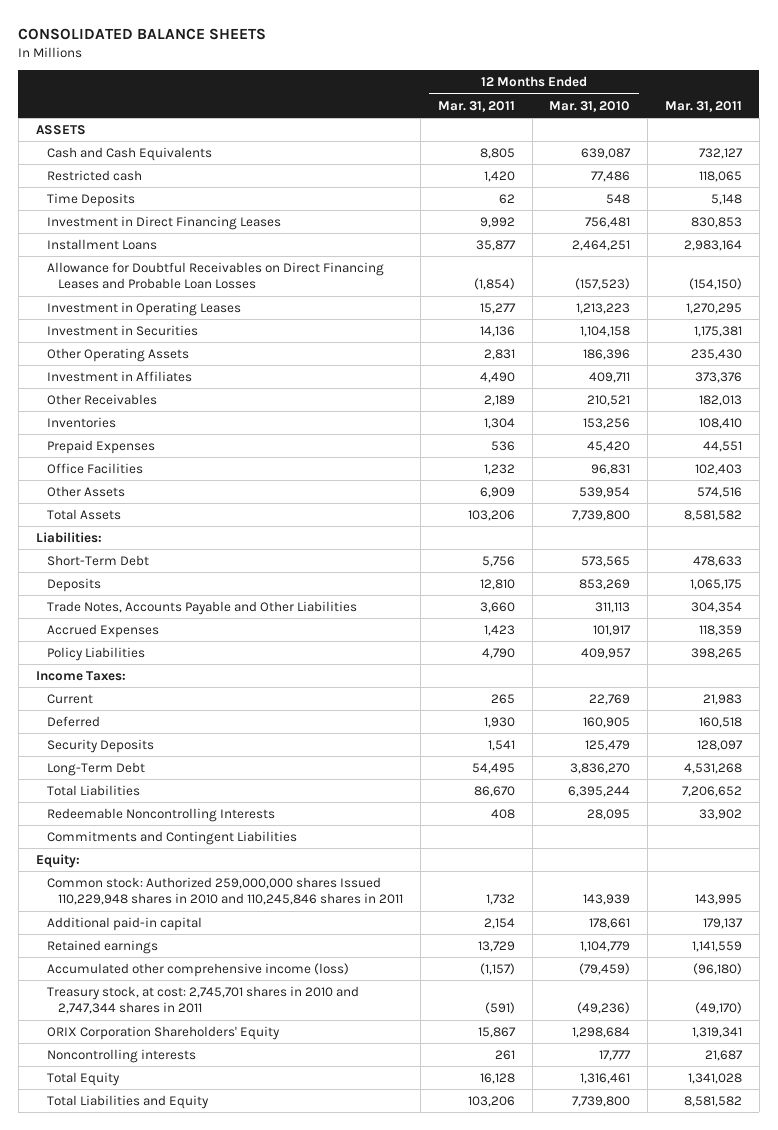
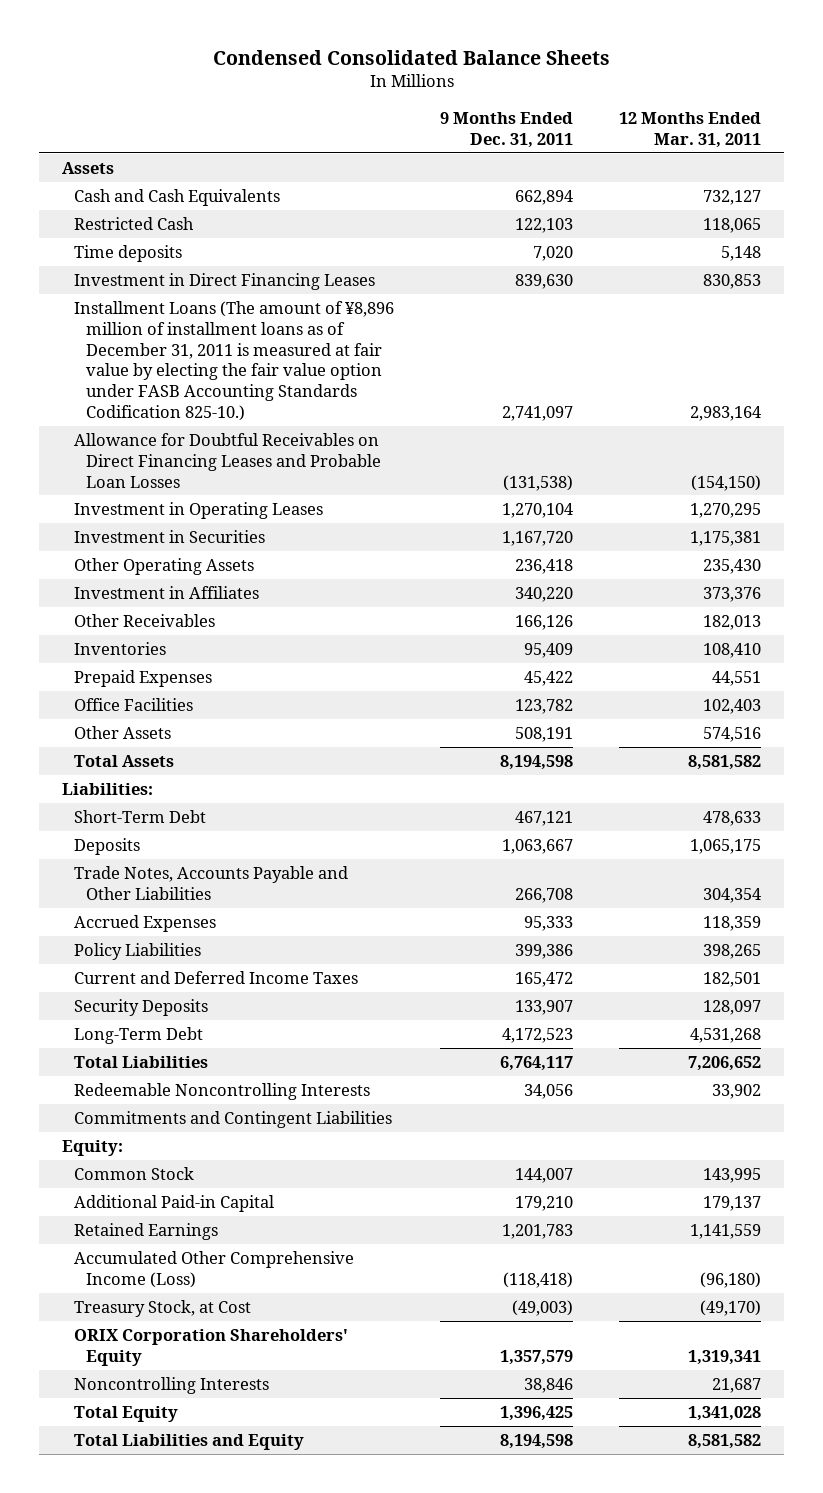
[18,28,267,41] CONSOLIDATED BALANCE SHEETS -> [212,49,610,65] Condensed Consolidated Balance Sheets
[549,100,631,112] Mar. 31, 2010 -> none
[665,100,743,112] Mar. 31, 2011 -> none
none -> [439,112,573,148] 9 Months Ended Dec. 31, 2011
[46,238,157,250] Installment Loans -> none
[35,124,86,135] ASSETS -> [61,161,114,174] Assets
[479,147,515,159] 8,805 -> [703,189,762,205] 732,127
[46,169,142,181] Restricted cash -> [73,216,194,230] Restricted Cash
[483,170,515,182] 1,420 -> [703,217,762,233] 118,065
[46,192,135,207] Time Deposits -> [73,244,182,262] Time deposits
[498,193,515,204] 62 -> [721,245,762,261] 5,148
[479,216,515,228] 9,992 -> [703,273,762,289] 830,853
none -> [73,300,394,422] Installment Loans (The amount of ¥8,896 million of installment loans as of December 31, 2011 is measured at fair value by electing the fair value option under FASB Accounting Standards Codification 825-10.)
[473,278,515,291] (1,854) -> [691,474,762,491] (154,150)
[479,302,516,314] 15,277 -> [690,502,762,518] 1,270,295
[479,325,515,337] 14,136 -> [690,530,762,546] 1,175,381
[483,348,515,360] 2,831 -> [703,558,762,574] 235,430
[479,371,515,383] 4,490 -> [703,586,762,602] 373,376
[483,394,515,406] 2,189 -> [703,614,762,630] 182,013
[483,417,515,429] 1,304 -> [703,642,762,658] 108,410
[490,440,515,451] 536 -> [712,670,762,686] 44,551
[483,463,515,475] 1,232 -> [703,698,762,714] 102,403
[479,486,515,498] 6,909 -> [703,726,762,742] 574,516
[467,509,515,521] 103,206 -> [688,754,762,770] 8,581,582
[35,670,126,681] Income Taxes: -> none
[46,693,93,704] Current -> none
[46,715,100,727] Deferred -> none
[481,555,515,567] 5,756 -> [703,810,762,826] 478,633
[479,578,515,590] 12,810 -> [690,838,762,854] 1,065,175
[479,601,515,613] 3,660 -> [703,887,762,903] 304,354
[483,624,515,636] 1,423 -> [703,915,762,931] 118,359
[481,647,515,659] 4,790 -> [703,943,762,959] 398,265
none -> [73,970,358,984] Current and Deferred Income Taxes
[487,739,515,751] 1,541 -> [703,999,762,1015] 128,097
[471,762,515,774] 54,495 -> [690,1027,762,1043] 4,531,268
[473,785,515,797] 86,670 -> [688,1055,762,1071] 7,206,652
[490,808,515,819] 408 -> [712,1083,762,1099] 33,902
[46,876,404,906] Common stock: Authorized 259,000,000 shares Issued 110,229,948 shares in 2010 and 110,245,846 shares in 2011 -> none
none -> [73,1166,194,1180] Common Stock
[46,916,202,931] Additional paid-in capital -> [73,1194,274,1212] Additional Paid-in Capital
[483,917,515,929] 2,154 -> [703,1195,762,1211] 179,137
[46,939,158,954] Retained earnings -> [73,1222,218,1240] Retained Earnings
[477,940,515,952] 13,729 -> [690,1223,762,1239] 1,141,559
[46,962,349,977] Accumulated other comprehensive income (loss) -> [73,1250,354,1288] Accumulated Other Comprehensive Income (Loss)
[479,962,515,975] (1,157) -> [700,1271,762,1288] (96,180)
[46,985,359,1015] Treasury stock, at cost: 2,745,701 shares in 2010 and 2,747,344 shares in 2011 -> [73,1299,251,1317] Treasury Stock, at Cost
[484,1002,515,1015] (591) -> [700,1299,762,1316] (49,170)
[477,1026,516,1038] 15,867 -> [688,1349,762,1365] 1,319,341
[46,1048,196,1063] Noncontrolling interests -> [73,1376,269,1394] Noncontrolling Interests
[494,1049,515,1060] 261 -> [712,1377,762,1393] 21,687
[479,1072,515,1084] 16,128 -> [688,1405,762,1421] 1,341,028
[467,1095,515,1107] 103,206 -> [688,1433,762,1449] 8,581,582

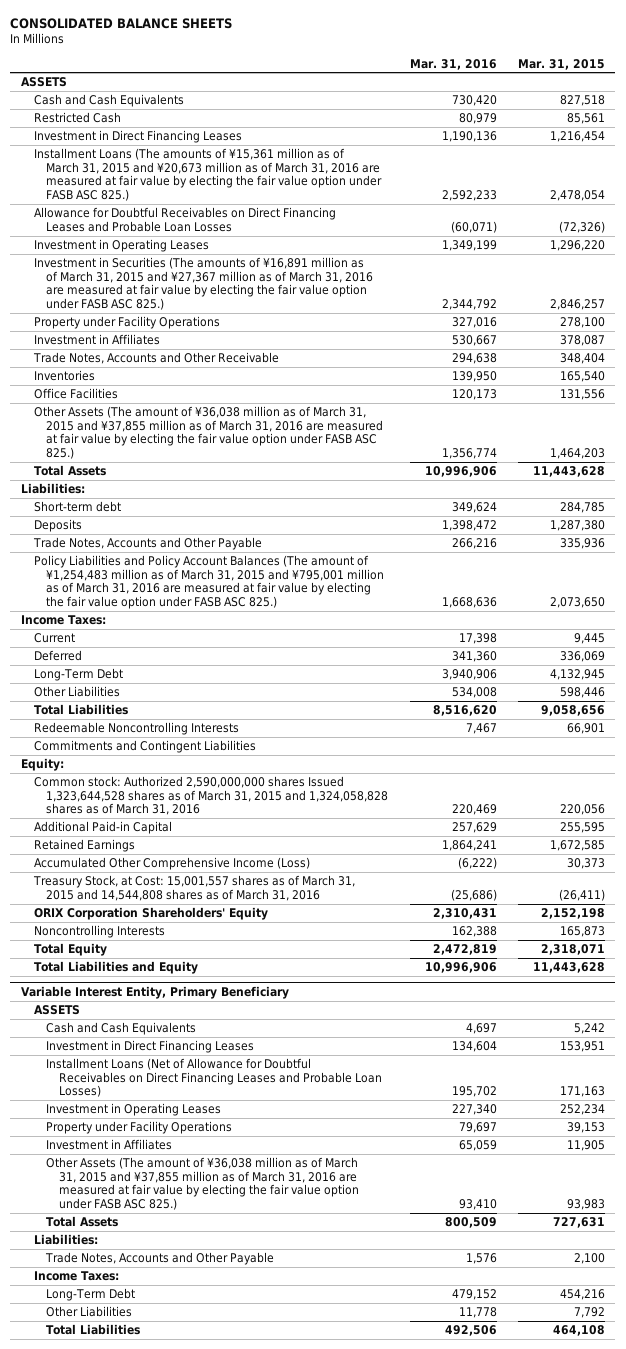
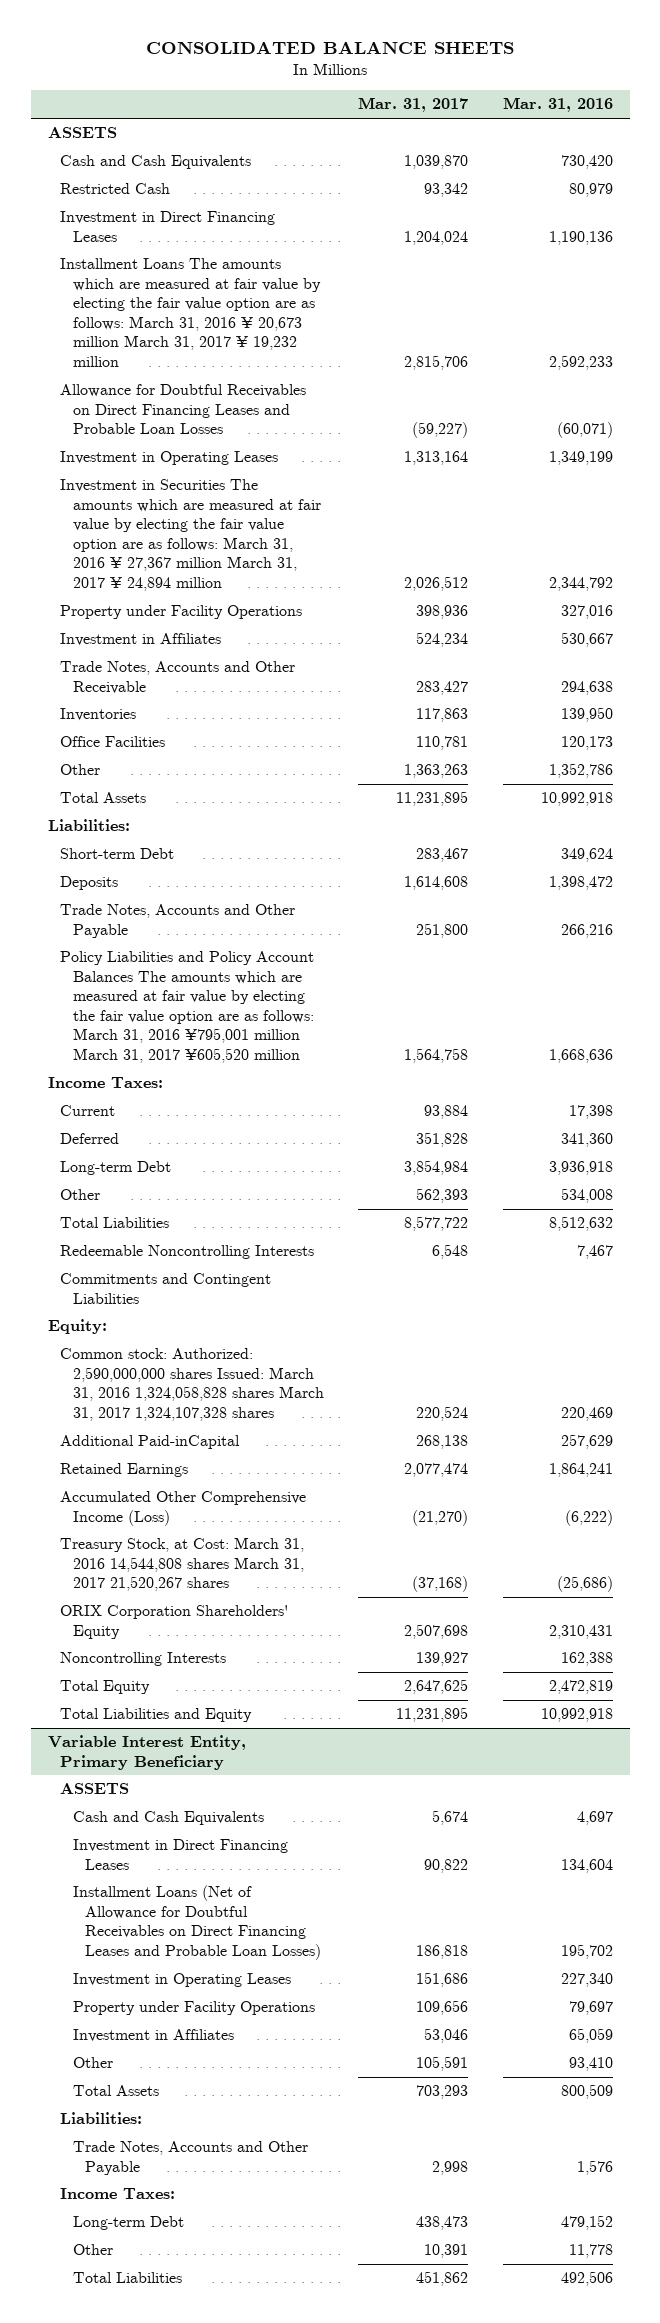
[517,58,605,70] Mar. 31, 2015 -> none
none -> [358,97,469,113] Mar. 31, 2017
[33,148,383,201] Installment Loans (The amounts of ¥15,361 million as of March 31, 2015 and ¥20,673 million as of March 31, 2016 are measured at fair value by electing the fair value option under FASB ASC 825.) -> [60,258,321,368] Installment Loans The amounts which are measured at fair value by electing the fair value option are as follows: March 31, 2016 ¥ 20,673 million March 31, 2017 ¥ 19,232 million
[33,257,374,310] Investment in Securities (The amounts of ¥16,891 million as of March 31, 2015 and ¥27,367 million as of March 31, 2016 are measured at fair value by electing the fair value option under FASB ASC 825.) -> [60,479,321,592] Investment in Securities The amounts which are measured at fair value by electing the fair value option are as follows: March 31, 2016 ¥ 27,367 million March 31, 2017 ¥ 24,894 million
[33,406,384,459] Other Assets (The amount of ¥36,038 million as of March 31, 2015 and ¥37,855 million as of March 31, 2016 are measured at fair value by electing the fair value option under FASB ASC 825.) -> none
none -> [60,764,101,776] Other
[424,466,497,478] 10,996,906 -> [540,792,613,807] 10,992,918
[33,501,121,513] Short-term debt -> [60,848,175,860] Short-term Debt
[33,555,385,609] Policy Liabilities and Policy Account Balances (The amount of ¥1,254,483 million as of March 31, 2015 and ¥795,001 million as of March 31, 2016 are measured at fair value by electing the fair value option under FASB ASC 825.) -> [60,951,315,1064] Policy Liabilities and Policy Account Balances The amounts which are measured at fair value by electing the fair value option are as follows: March 31, 2016 ¥795,001 million March 31, 2017 ¥605,520 million
[33,668,123,682] Long-Term Debt -> [60,1161,172,1176] Long-term Debt
[441,669,497,681] 3,940,906 -> [548,1161,613,1176] 3,936,918
[33,686,120,698] Other Liabilities -> [60,1189,101,1201] Other
[432,705,497,717] 8,516,620 -> [548,1216,613,1232] 8,512,632
[33,776,389,816] Common stock: Authorized 2,590,000,000 shares Issued 1,323,644,528 shares as of March 31, 2015 and 1,324,058,828 shares as of March 31, 2016 -> [60,1348,324,1421] Common stock: Authorized: 2,590,000,000 shares Issued: March 31, 2016 1,324,058,828 shares March 31, 2017 1,324,107,328 shares
[33,821,172,835] Additional Paid-in Capital -> [60,1435,241,1450] Additional Paid-inCapital
[32,875,355,901] Treasury Stock, at Cost: 15,001,557 shares as of March 31, 2015 and 14,544,808 shares as of March 31, 2016 -> [60,1537,305,1592] Treasury Stock, at Cost: March 31, 2016 14,544,808 shares March 31, 2017 21,520,267 shares
[424,962,497,974] 10,996,906 -> [540,1708,613,1723] 10,992,918
[46,1157,360,1210] Other Assets (The amount of ¥36,038 million as of March 31, 2015 and ¥37,855 million as of March 31, 2016 are measured at fair value by electing the fair value option under FASB ASC 825.) -> [72,2057,113,2069] Other
[46,1288,136,1302] Long-Term Debt -> [72,2216,184,2231] Long-term Debt
[46,1306,133,1318] Other Liabilities -> [72,2244,113,2256] Other

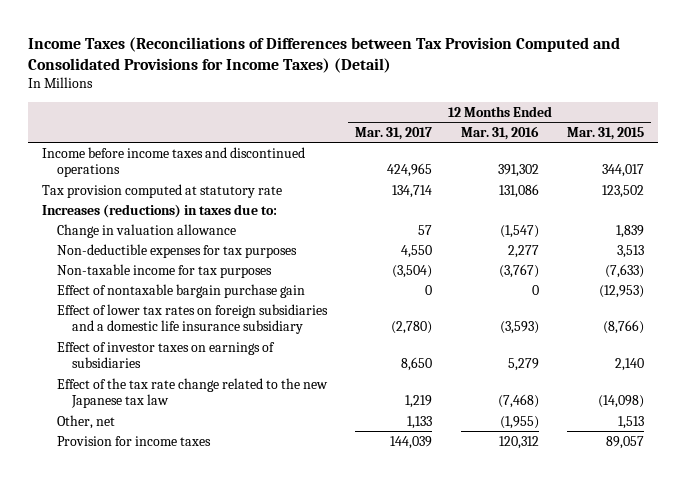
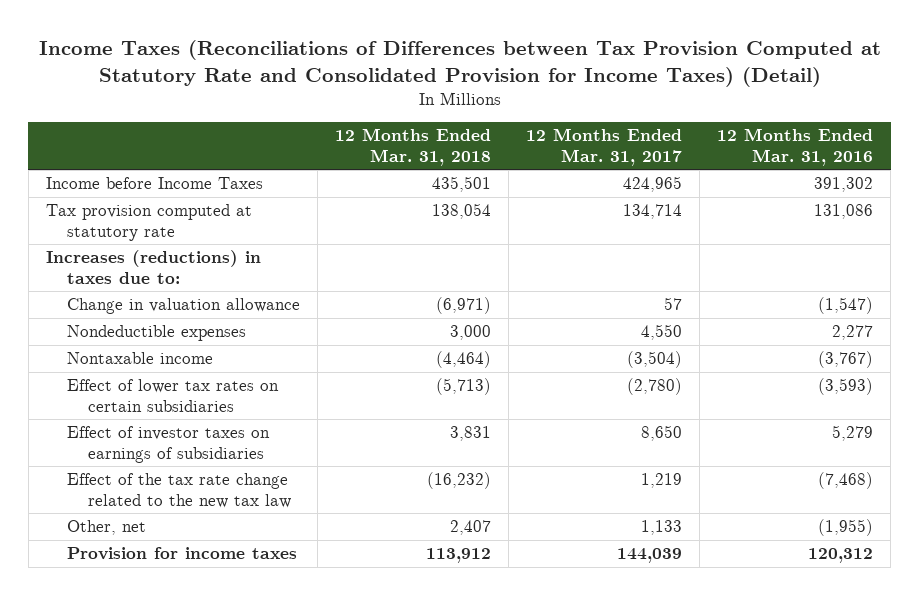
[27,36,620,73] Income Taxes (Reconciliations of Differences between Tax Provision Computed and Consolidated Provisions for Income Taxes) (Detail) -> [38,39,881,87] Income Taxes (Reconciliations of Differences between Tax Provision Computed at Statutory Rate and Consolidated Provision for Income Taxes) (Detail)
[567,126,645,140] Mar. 31, 2015 -> none
none -> [334,128,491,166] 12 Months Ended Mar. 31, 2018
[41,146,305,178] Income before income taxes and discontinued operations -> [45,177,263,190] Income before Income Taxes
[56,283,305,298] Effect of nontaxable bargain purchase gain -> none
[56,243,297,258] Non-deductible expenses for tax purposes -> [66,325,246,342] Nondeductible expenses
[56,263,272,278] Non-taxable income for tax purposes -> [66,352,213,365] Nontaxable income
[56,303,328,335] Effect of lower tax rates on foreign subsidiaries and a domestic life insurance subsidiary -> [66,379,279,412] Effect of lower tax rates on certain subsidiaries
[56,377,328,409] Effect of the tax rate change related to the new Japanese tax law -> [66,473,291,508] Effect of the tax rate change related to the new tax law

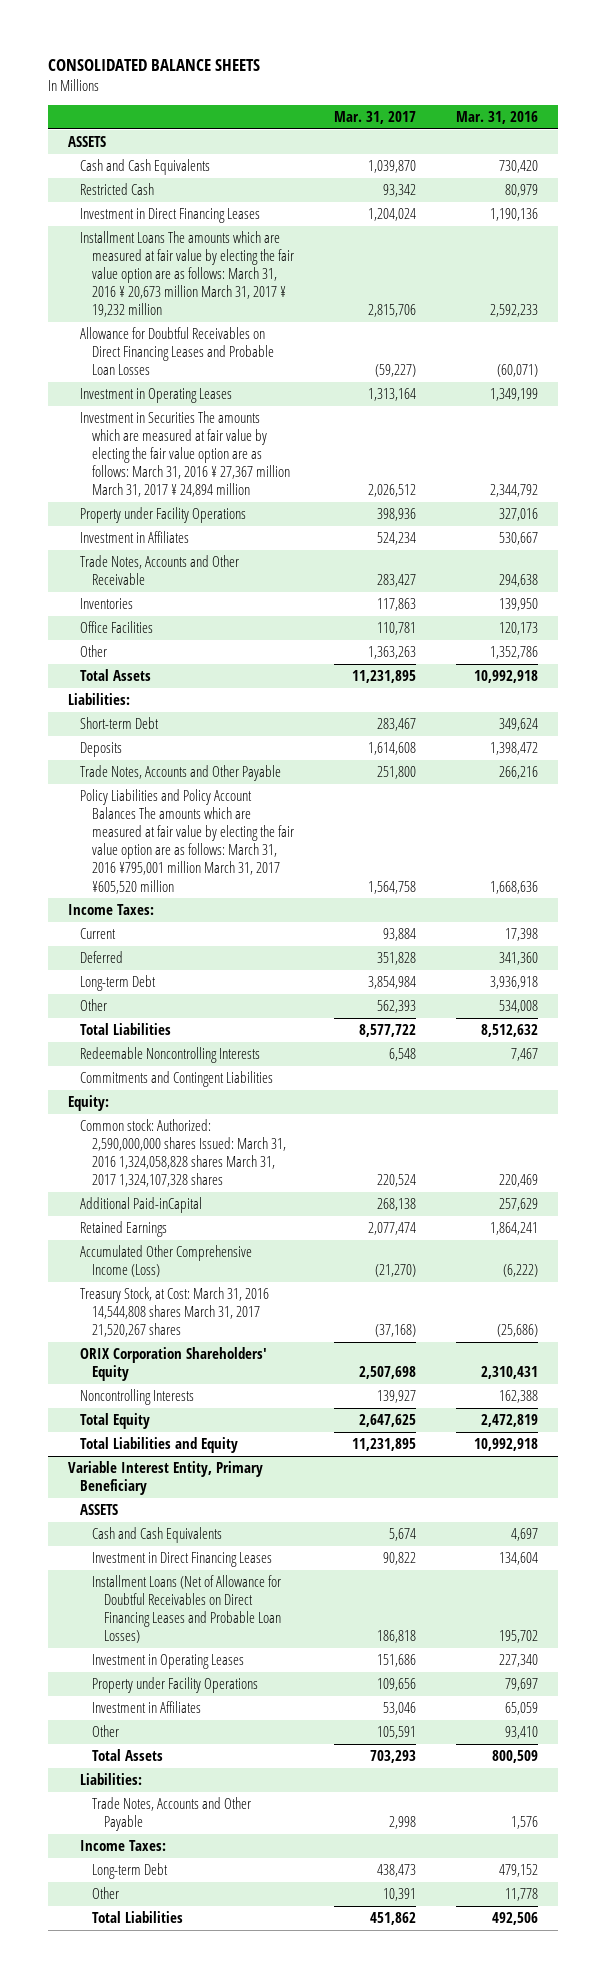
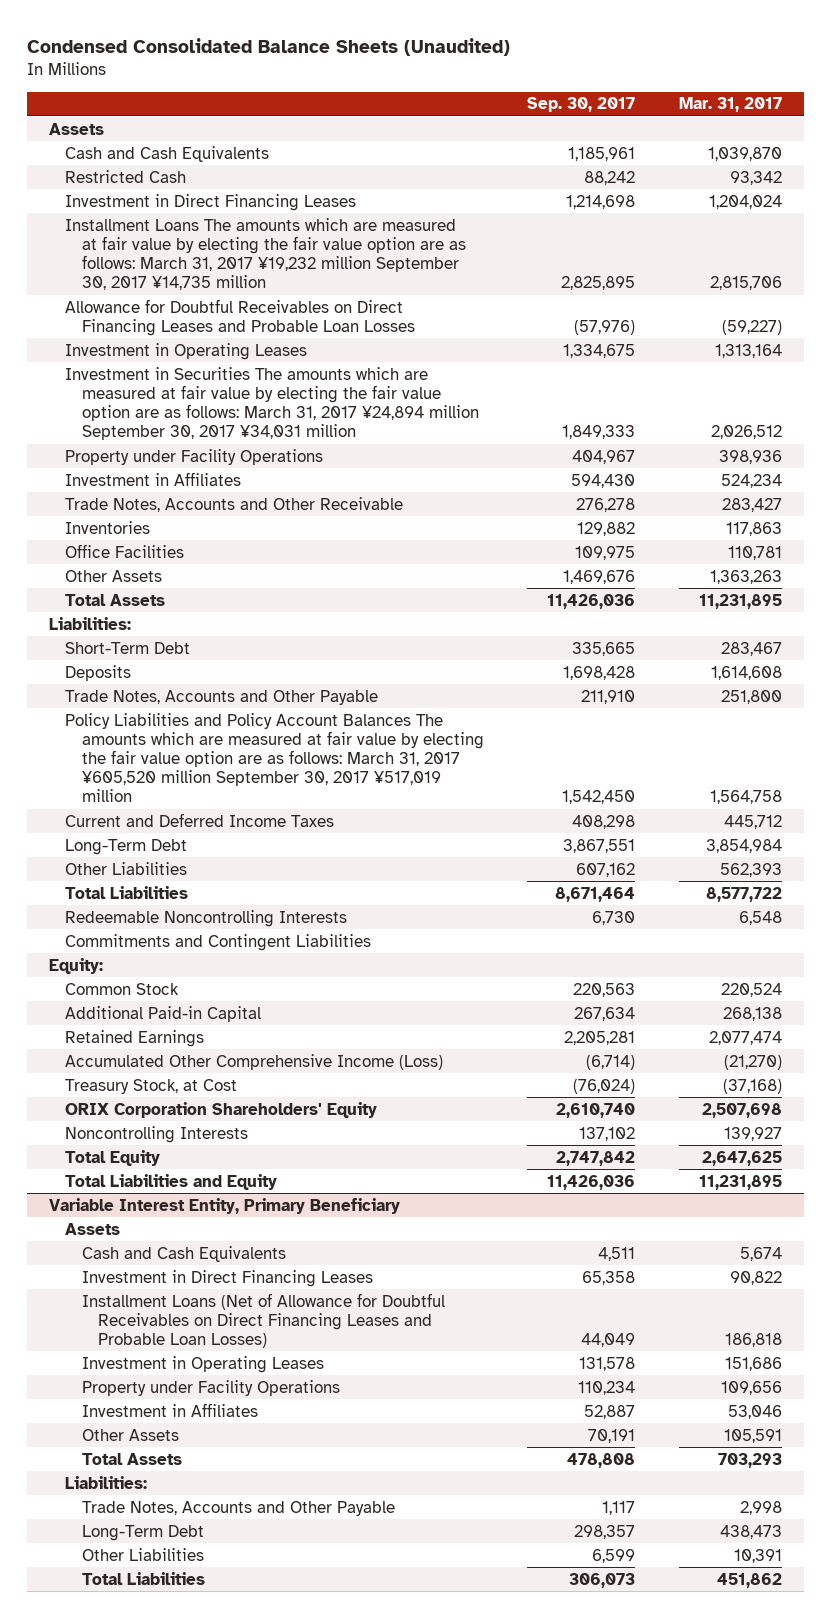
[48,58,261,71] CONSOLIDATED BALANCE SHEETS -> [27,37,511,56] Condensed Consolidated Balance Sheets (Unaudited)
[456,110,539,124] Mar. 31, 2016 -> none
none -> [527,97,636,113] Sep. 30, 2017
[68,136,107,148] ASSETS -> [49,122,105,135] Assets
[80,231,295,318] Installment Loans The amounts which are measured at fair value by electing the fair value option are as follows: March 31, 2016 ¥ 20,673 million March 31, 2017 ¥ 19,232 million -> [65,217,466,291] Installment Loans The amounts which are measured at fair value by electing the fair value option are as follows: March 31, 2017 ¥19,232 million September 30, 2017 ¥14,735 million
[80,411,291,498] Investment in Securities The amounts which are measured at fair value by electing the fair value option are as follows: March 31, 2016 ¥ 27,367 million March 31, 2017 ¥ 24,894 million -> [65,366,479,441] Investment in Securities The amounts which are measured at fair value by electing the fair value option are as follows: March 31, 2017 ¥24,894 million September 30, 2017 ¥34,031 million
[80,645,108,658] Other -> [65,569,163,582] Other Assets
[80,717,160,730] Short-term Debt -> [65,641,191,654] Short-Term Debt
[68,904,155,916] Income Taxes: -> none
[80,928,117,940] Current -> none
[80,789,295,894] Policy Liabilities and Policy Account Balances The amounts which are measured at fair value by electing the fair value option are as follows: March 31, 2016 ¥795,001 million March 31, 2017 ¥605,520 million -> [65,712,484,803] Policy Liabilities and Policy Account Balances The amounts which are measured at fair value by electing the fair value option are as follows: March 31, 2017 ¥605,520 million September 30, 2017 ¥517,019 million
[80,951,124,964] Deferred -> [65,812,335,827] Current and Deferred Income Taxes
[377,952,417,966] 351,828 -> [724,814,783,829] 445,712
[80,975,157,992] Long-term Debt -> [65,838,188,855] Long-Term Debt
[80,999,108,1012] Other -> [65,861,188,875] Other Liabilities
[80,1119,287,1188] Common stock: Authorized: 2,590,000,000 shares Issued: March 31, 2016 1,324,058,828 shares March 31, 2017 1,324,107,328 shares -> [65,982,180,995] Common Stock
[80,1197,203,1214] Additional Paid-inCapital -> [65,1005,262,1022] Additional Paid-in Capital
[80,1287,270,1338] Treasury Stock, at Cost: March 31, 2016 14,544,808 shares March 31, 2017 21,520,267 shares -> [65,1078,238,1094] Treasury Stock, at Cost
[80,1504,119,1516] ASSETS -> [65,1222,121,1235] Assets
[92,1725,120,1738] Other -> [81,1428,179,1441] Other Assets
[80,1840,167,1852] Income Taxes: -> none
[92,1863,169,1880] Long-term Debt -> [81,1524,204,1541] Long-Term Debt
[92,1887,120,1900] Other -> [81,1547,204,1561] Other Liabilities

